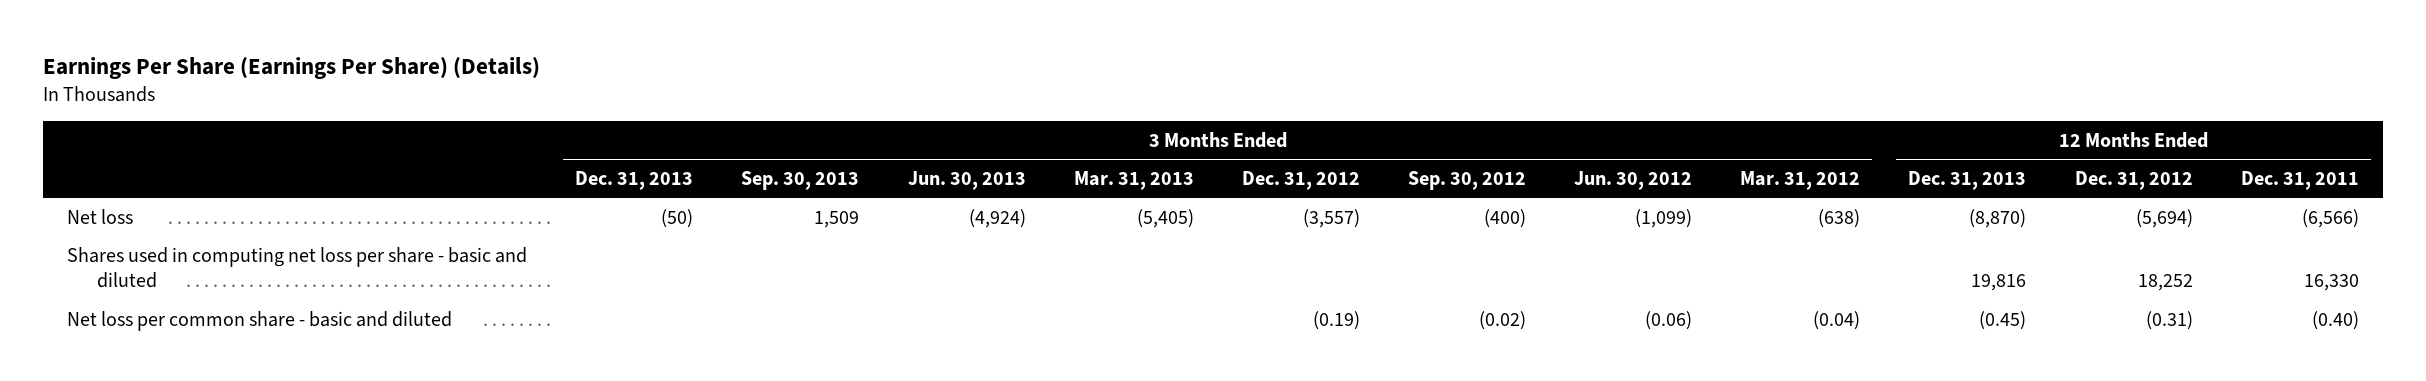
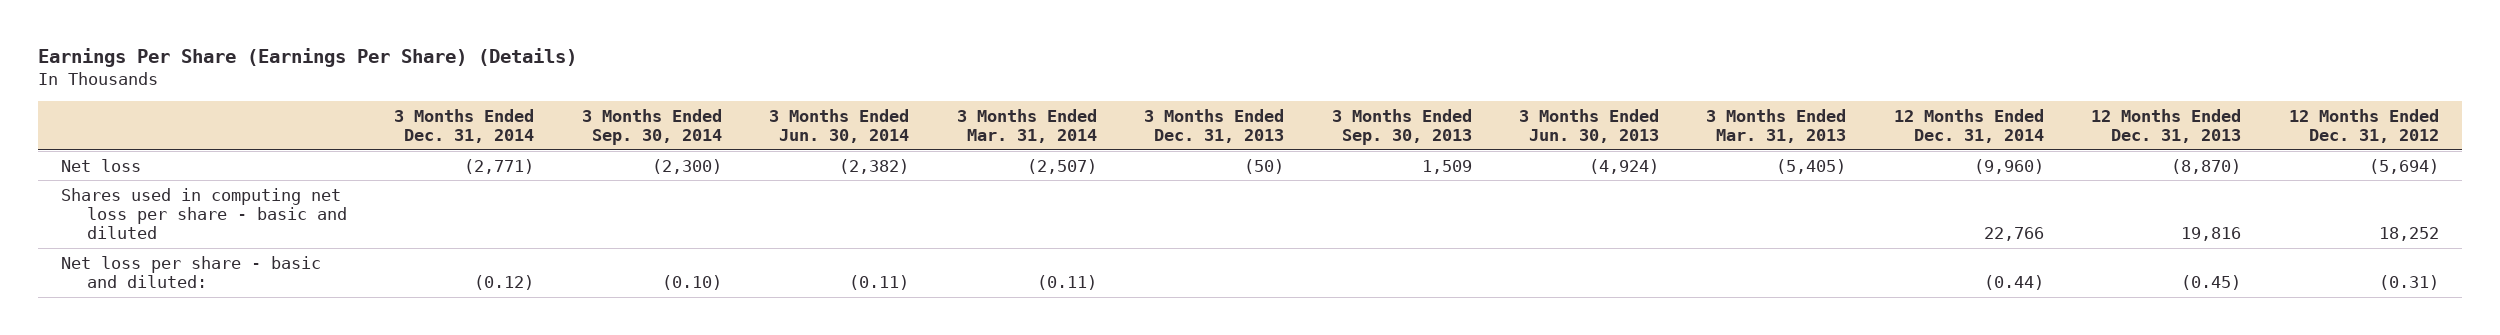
[1241,170,1360,190] Dec. 31, 2012 -> none
[1408,170,1527,190] Sep. 30, 2012 -> none
[1574,170,1693,190] Jun. 30, 2012 -> none
[1740,170,1861,190] Mar. 31, 2012 -> none
[2240,170,2359,190] Dec. 31, 2011 -> none
none -> [394,108,535,144] 3 Months Ended Dec. 31, 2014
none -> [581,108,722,146] 3 Months Ended Sep. 30, 2014
none -> [769,108,910,144] 3 Months Ended Jun. 30, 2014
none -> [956,108,1097,144] 3 Months Ended Mar. 31, 2014
none -> [1893,108,2044,144] 12 Months Ended Dec. 31, 2014
[67,310,453,331] Net loss per common share - basic and diluted -> [61,255,322,288] Net loss per share - basic and diluted:

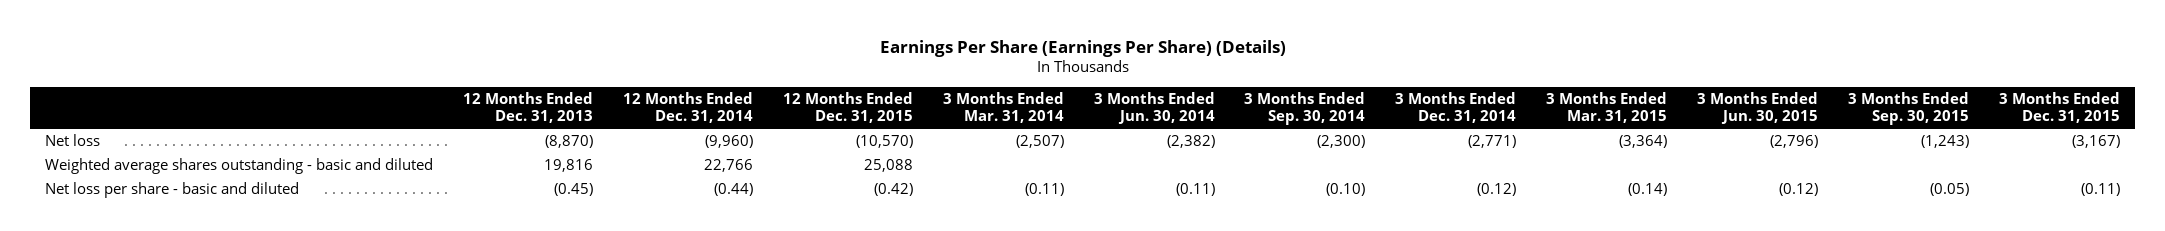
[1144,108,1285,144] 3 Months Ended Dec. 31, 2013 -> none
[1331,108,1472,146] 3 Months Ended Sep. 30, 2013 -> none
[1518,108,1659,144] 3 Months Ended Jun. 30, 2013 -> none
[1706,108,1847,144] 3 Months Ended Mar. 31, 2013 -> none
[2288,108,2439,144] 12 Months Ended Dec. 31, 2012 -> none
none -> [782,91,913,124] 12 Months Ended Dec. 31, 2015
none -> [1546,91,1668,124] 3 Months Ended Mar. 31, 2015
none -> [1697,91,1819,125] 3 Months Ended Jun. 30, 2015
none -> [1847,91,1969,126] 3 Months Ended Sep. 30, 2015
none -> [1998,91,2120,124] 3 Months Ended Dec. 31, 2015
[61,187,348,240] Shares used in computing net loss per share - basic and diluted -> [45,158,434,175] Weighted average shares outstanding - basic and diluted
[61,255,322,288] Net loss per share - basic and diluted: -> [45,182,300,199] Net loss per share - basic and diluted

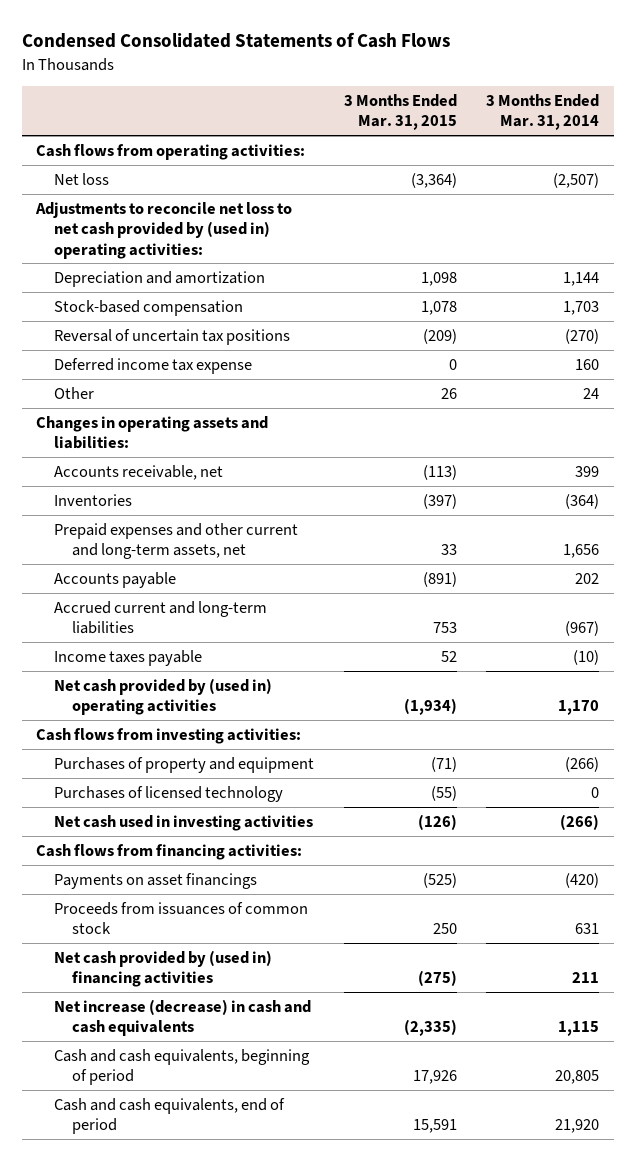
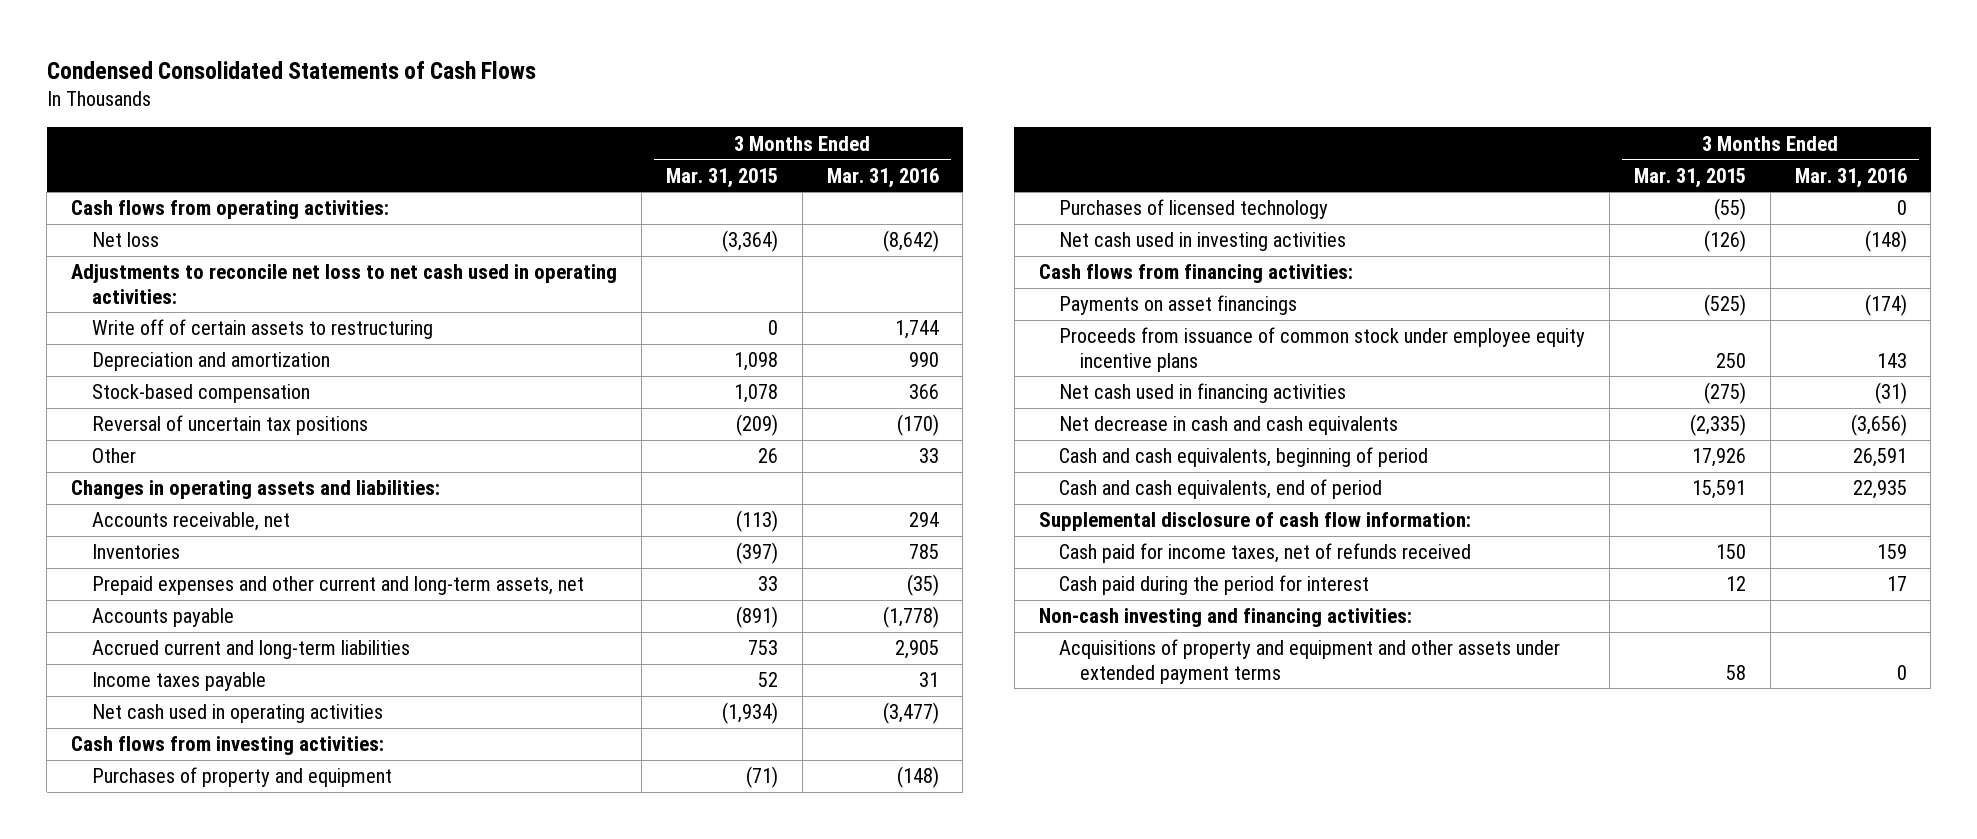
[486,94,600,131] 3 Months Ended Mar. 31, 2014 -> none
none -> [826,167,939,188] Mar. 31, 2016
[35,201,293,259] Adjustments to reconcile net loss to net cash provided by (used in) operating activities: -> [70,264,617,304] Adjustments to reconcile net loss to net cash used in operating activities:
none -> [91,319,433,340] Write off of certain assets to restructuring
[53,357,252,374] Deferred income tax expense -> none
[53,677,272,716] Net cash provided by (used in) operating activities -> [91,704,383,724] Net cash used in operating activities
[53,901,308,935] Proceeds from issuances of common stock -> [1059,327,1586,372] Proceeds from issuance of common stock under employee equity incentive plans
[53,949,272,988] Net cash provided by (used in) financing activities -> [1059,383,1347,404] Net cash used in financing activities
[53,998,311,1037] Net increase (decrease) in cash and cash equivalents -> [1059,416,1399,436] Net decrease in cash and cash equivalents
none -> [1038,512,1471,532] Supplemental disclosure of cash flow information:
none -> [1059,543,1472,564] Cash paid for income taxes, net of refunds received
none -> [1059,575,1370,596] Cash paid during the period for interest
none -> [1038,608,1412,628] Non-cash investing and financing activities:
none -> [1059,639,1561,684] Acquisitions of property and equipment and other assets under extended payment terms

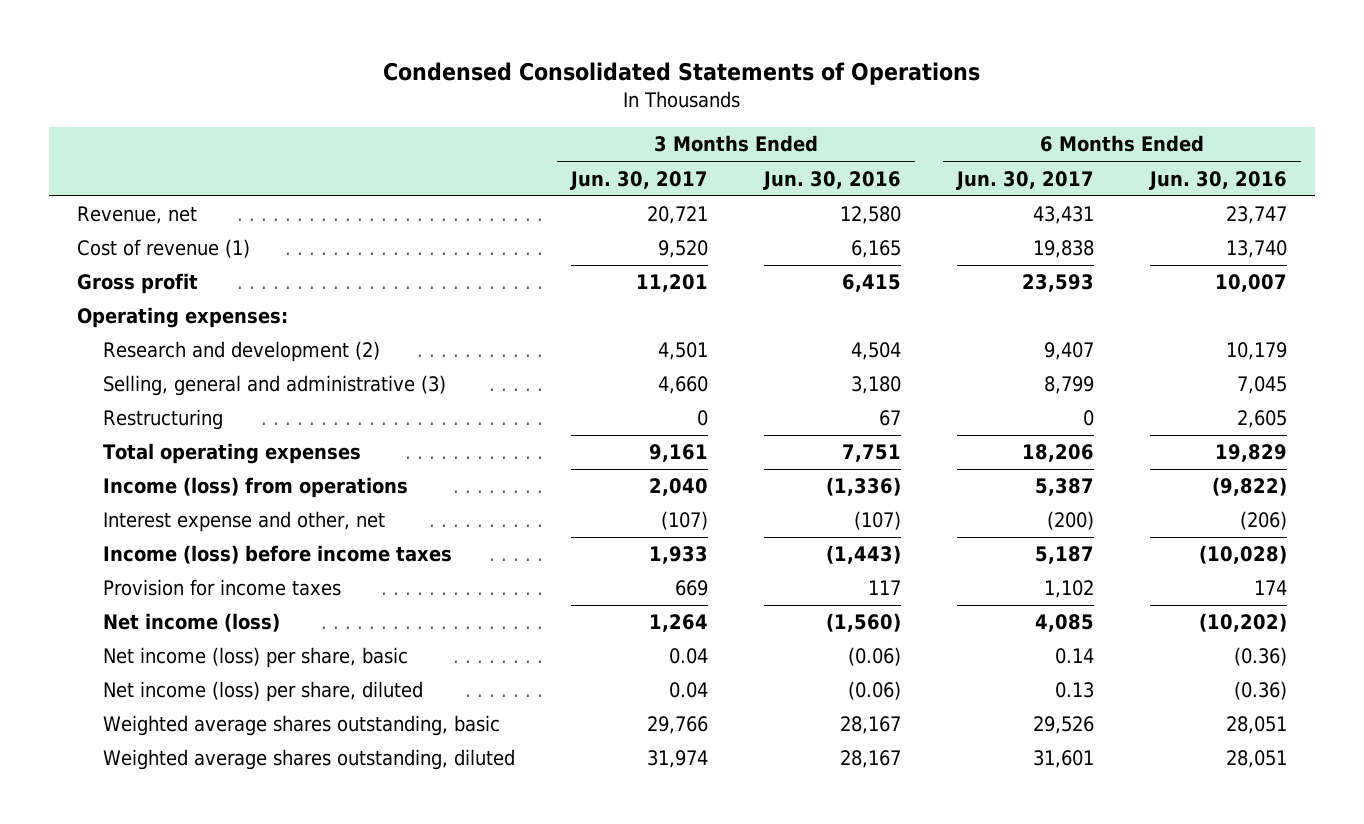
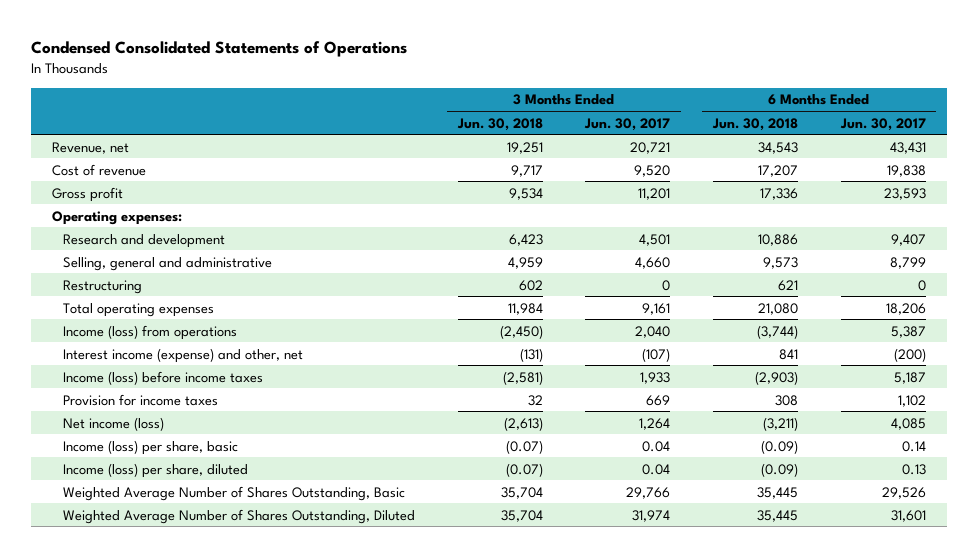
[763,170,902,190] Jun. 30, 2016 -> none
[1149,170,1288,190] Jun. 30, 2016 -> none
none -> [456,117,543,131] Jun. 30, 2018
none -> [711,117,798,131] Jun. 30, 2018
[76,239,250,259] Cost of revenue (1) -> [51,163,146,176] Cost of revenue
[103,341,381,363] Research and development (2) -> [63,233,226,248] Research and development
[103,375,447,397] Selling, general and administrative (3) -> [63,256,273,271] Selling, general and administrative
[103,511,386,533] Interest expense and other, net -> [63,347,304,363] Interest income (expense) and other, net
[103,647,409,669] Net income (loss) per share, basic -> [63,439,239,455] Income (loss) per share, basic
[103,681,424,703] Net income (loss) per share, diluted -> [63,462,249,478] Income (loss) per share, diluted
[103,715,501,737] Weighted average shares outstanding, basic -> [63,485,406,501] Weighted Average Number of Shares Outstanding, Basic
[103,749,516,771] Weighted average shares outstanding, diluted -> [63,508,416,524] Weighted Average Number of Shares Outstanding, Diluted

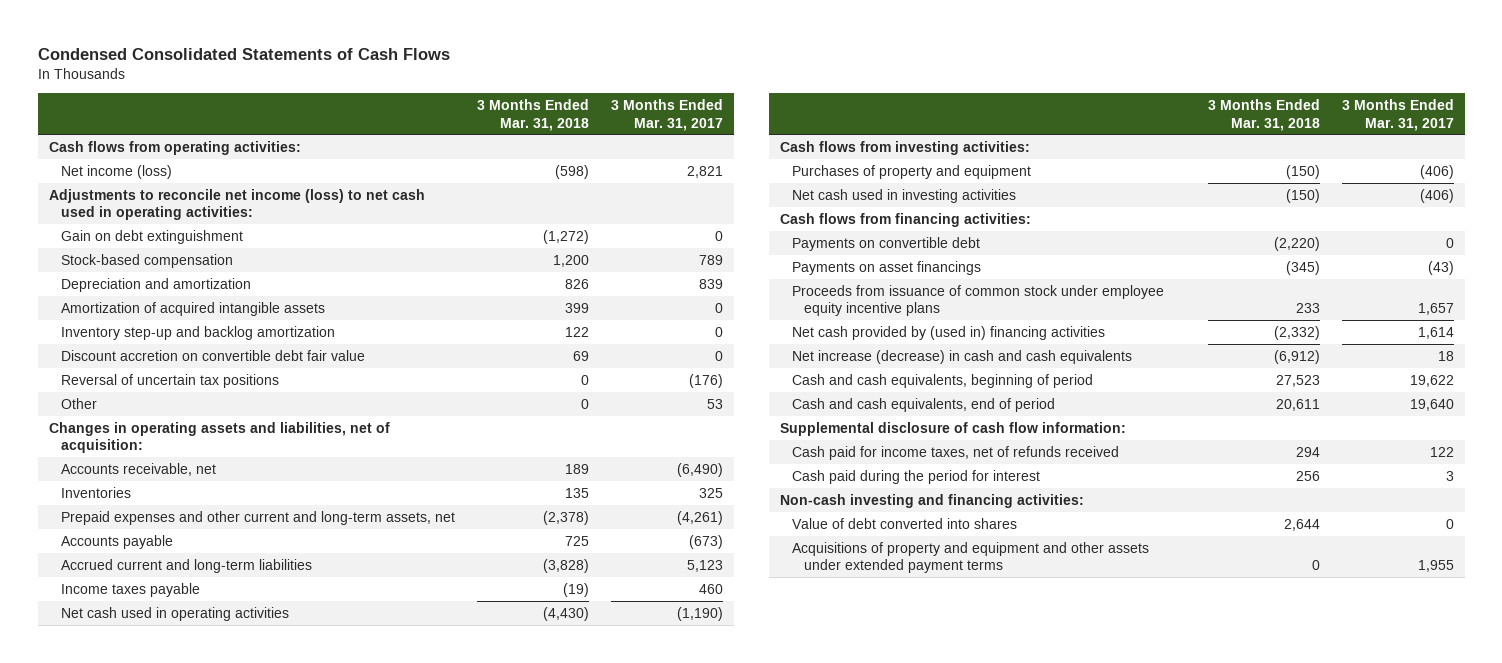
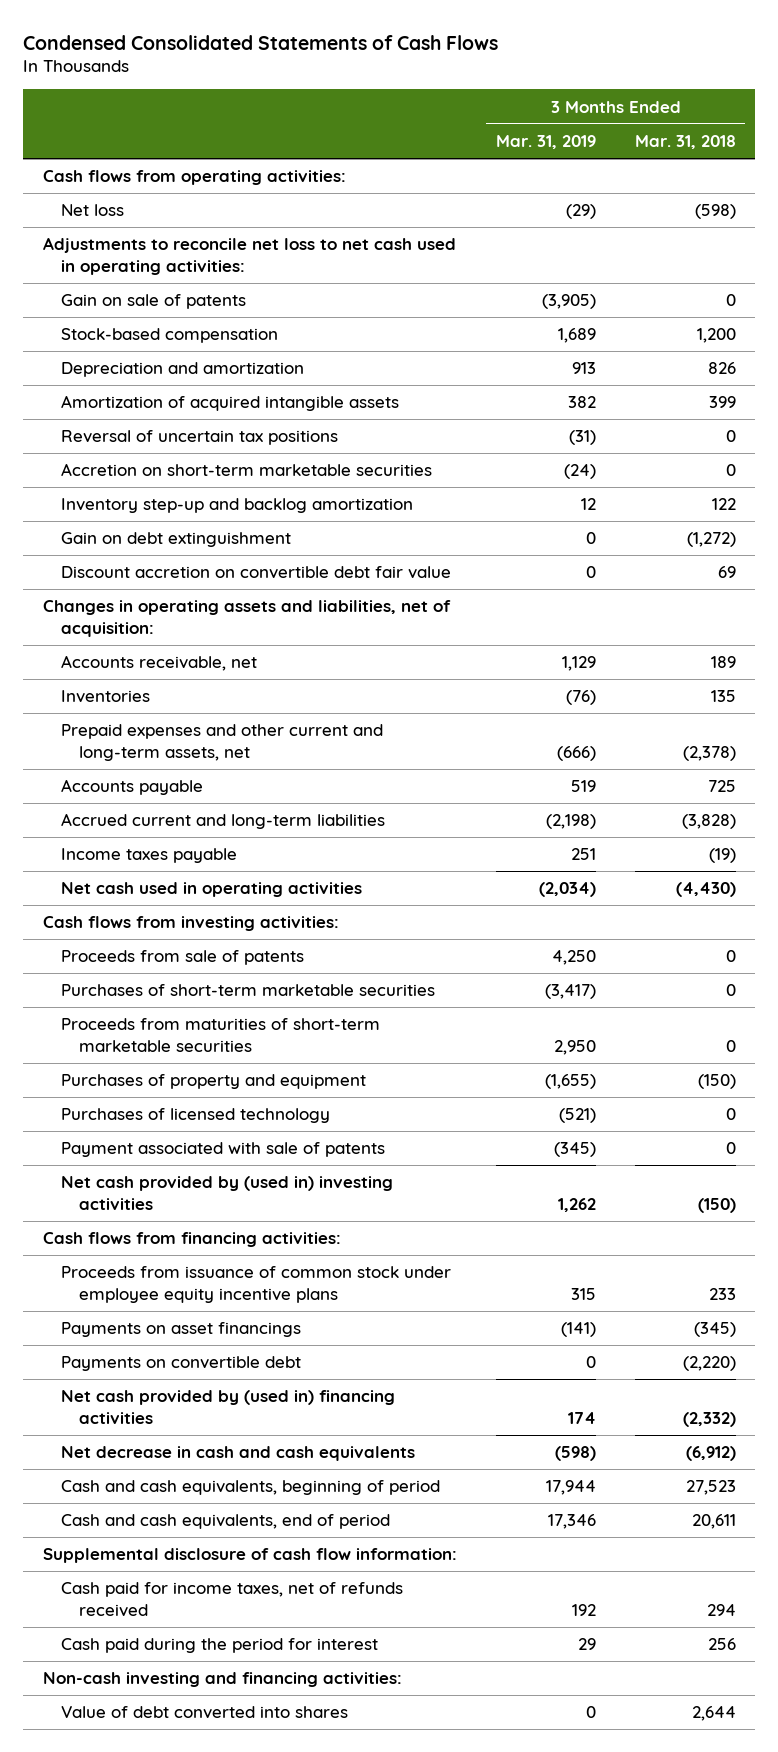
[610,99,723,131] 3 Months Ended Mar. 31, 2017 -> none
none -> [495,134,596,149] Mar. 31, 2019
[60,164,172,179] Net income (loss) -> [61,204,125,217] Net loss
[48,188,425,221] Adjustments to reconcile net income (loss) to net cash used in operating activities: -> [42,237,456,275] Adjustments to reconcile net loss to net cash used in operating activities:
none -> [61,294,247,310] Gain on sale of patents
[60,373,279,388] Reversal of uncertain tax positions -> [61,430,339,446] Reversal of uncertain tax positions
none -> [61,463,433,477] Accretion on short-term marketable securities
[60,229,243,244] Gain on debt extinguishment -> [61,532,292,548] Gain on debt extinguishment
[60,397,97,409] Other -> none
none -> [61,950,305,966] Proceeds from sale of patents
none -> [61,984,436,997] Purchases of short-term marketable securities
none -> [61,1018,381,1052] Proceeds from maturities of short-term marketable securities
none -> [61,1108,331,1124] Purchases of licensed technology
none -> [61,1142,386,1158] Payment associated with sale of patents
[791,188,1016,203] Net cash used in investing activities -> [61,1176,394,1210] Net cash provided by (used in) investing activities
[791,260,981,275] Payments on asset financings -> [61,1322,302,1338] Payments on asset financings
[791,236,980,251] Payments on convertible debt -> [61,1356,302,1372] Payments on convertible debt
[791,349,1132,364] Net increase (decrease) in cash and cash equivalents -> [61,1446,416,1462] Net decrease in cash and cash equivalents
[791,541,1149,574] Acquisitions of property and equipment and other assets under extended payment terms -> none

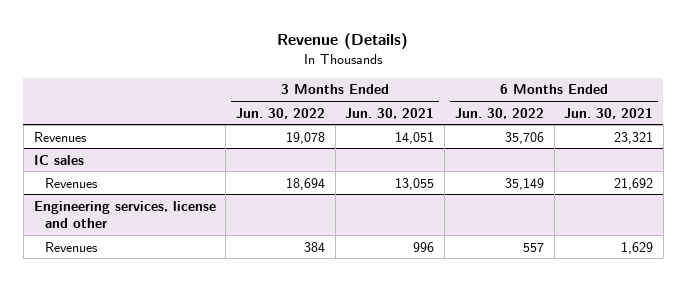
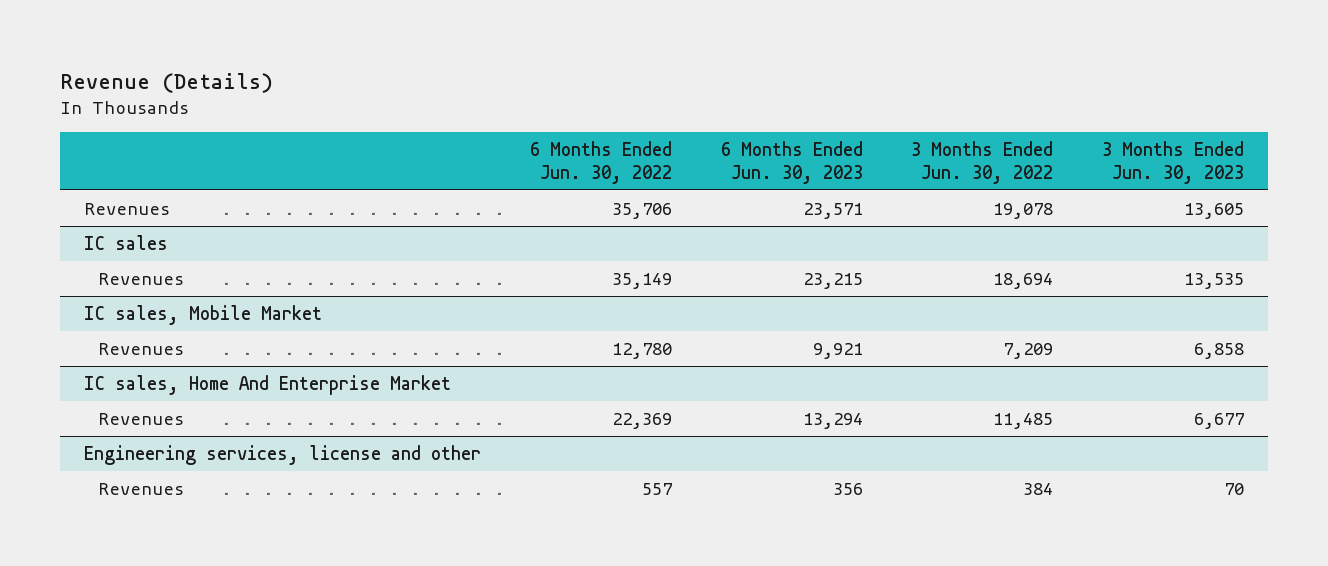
[345,107,435,119] Jun. 30, 2021 -> none
[564,107,654,119] Jun. 30, 2021 -> none
none -> [720,140,863,184] 6 Months Ended Jun. 30, 2023
none -> [1102,140,1245,184] 3 Months Ended Jun. 30, 2023
none -> [84,304,323,325] IC sales, Mobile Market
none -> [97,342,184,355] Revenues
none -> [84,374,452,395] IC sales, Home And Enterprise Market
none -> [97,412,184,425] Revenues

